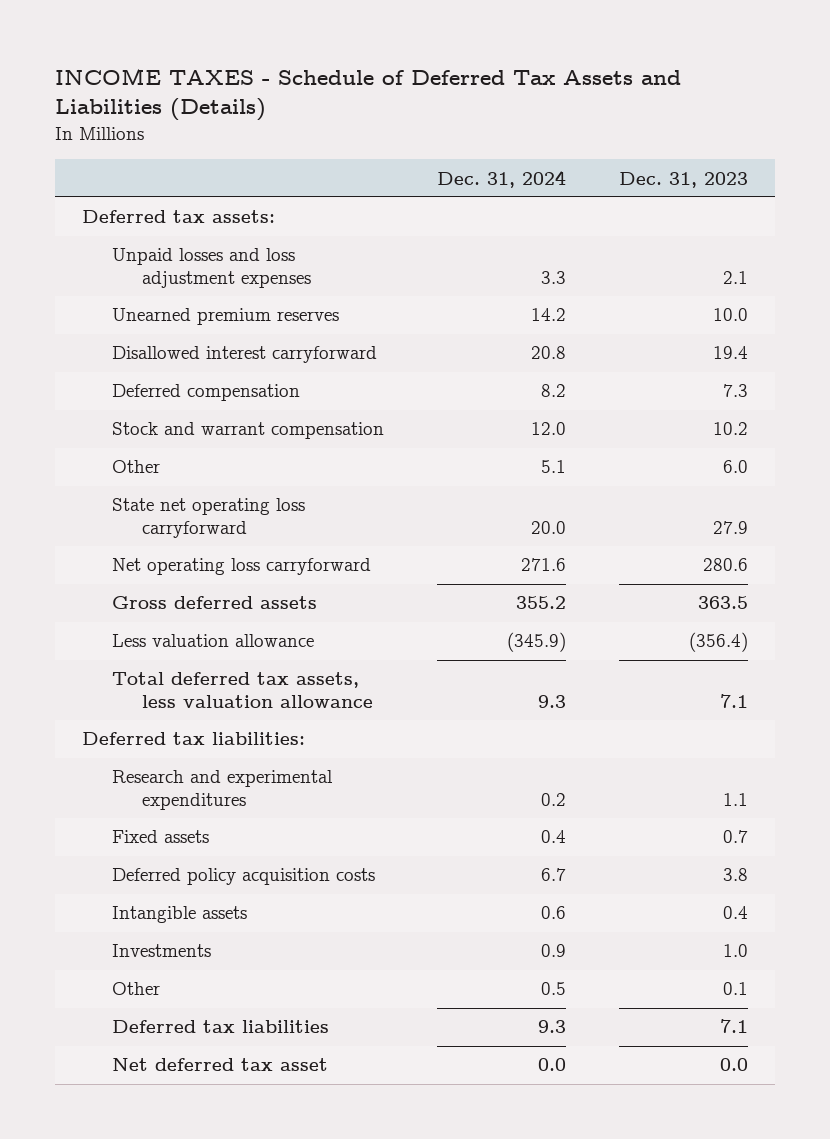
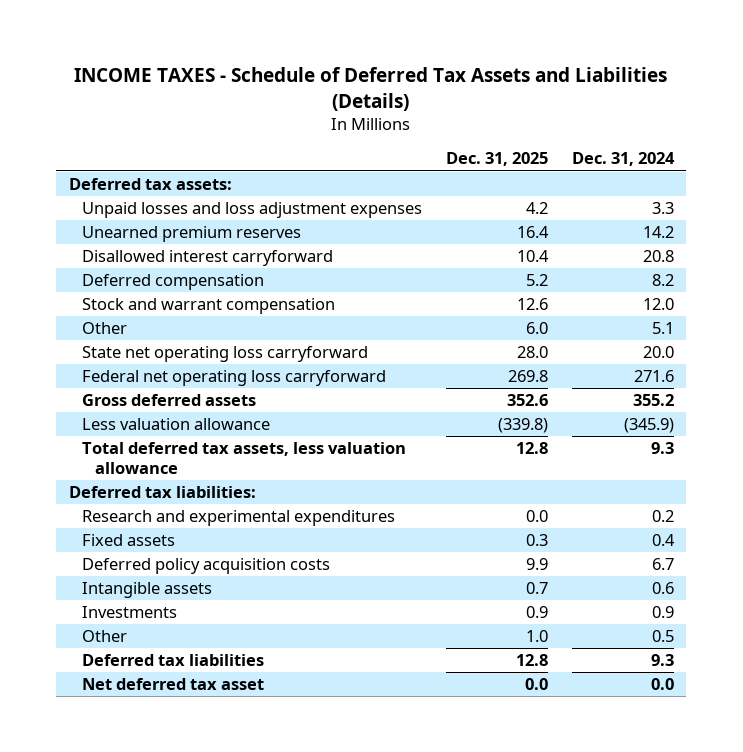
[619,171,749,188] Dec. 31, 2023 -> none
none -> [446,152,549,167] Dec. 31, 2025
[111,558,371,576] Net operating loss carryforward -> [81,370,386,387] Federal net operating loss carryforward

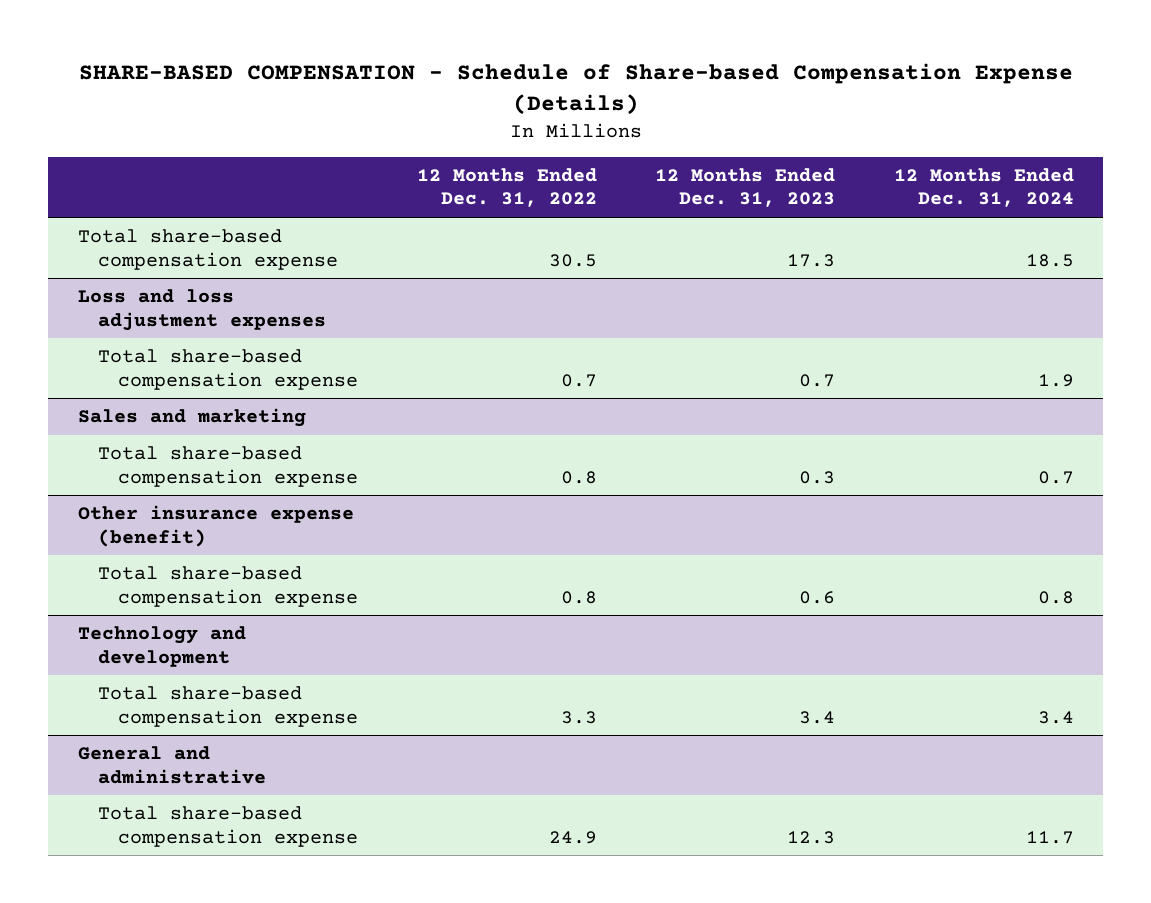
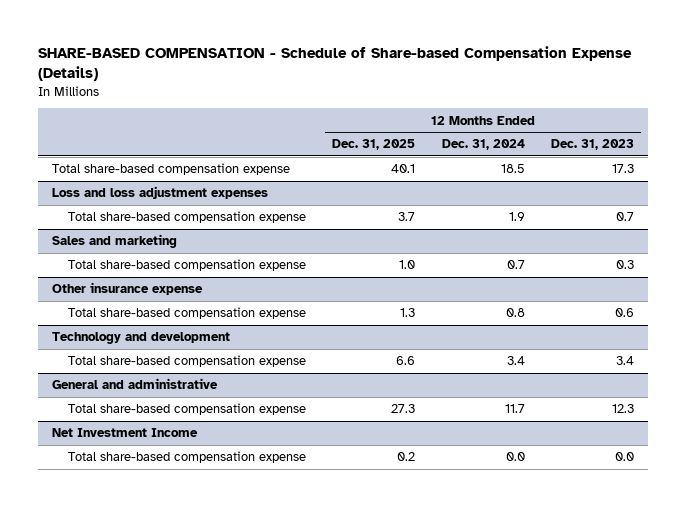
[416,168,597,208] 12 Months Ended Dec. 31, 2022 -> none
none -> [332,139,416,151] Dec. 31, 2025
[77,505,354,547] Other insurance expense (benefit) -> [51,282,203,296] Other insurance expense
none -> [51,428,198,438] Net Investment Income
none -> [67,451,306,464] Total share-based compensation expense

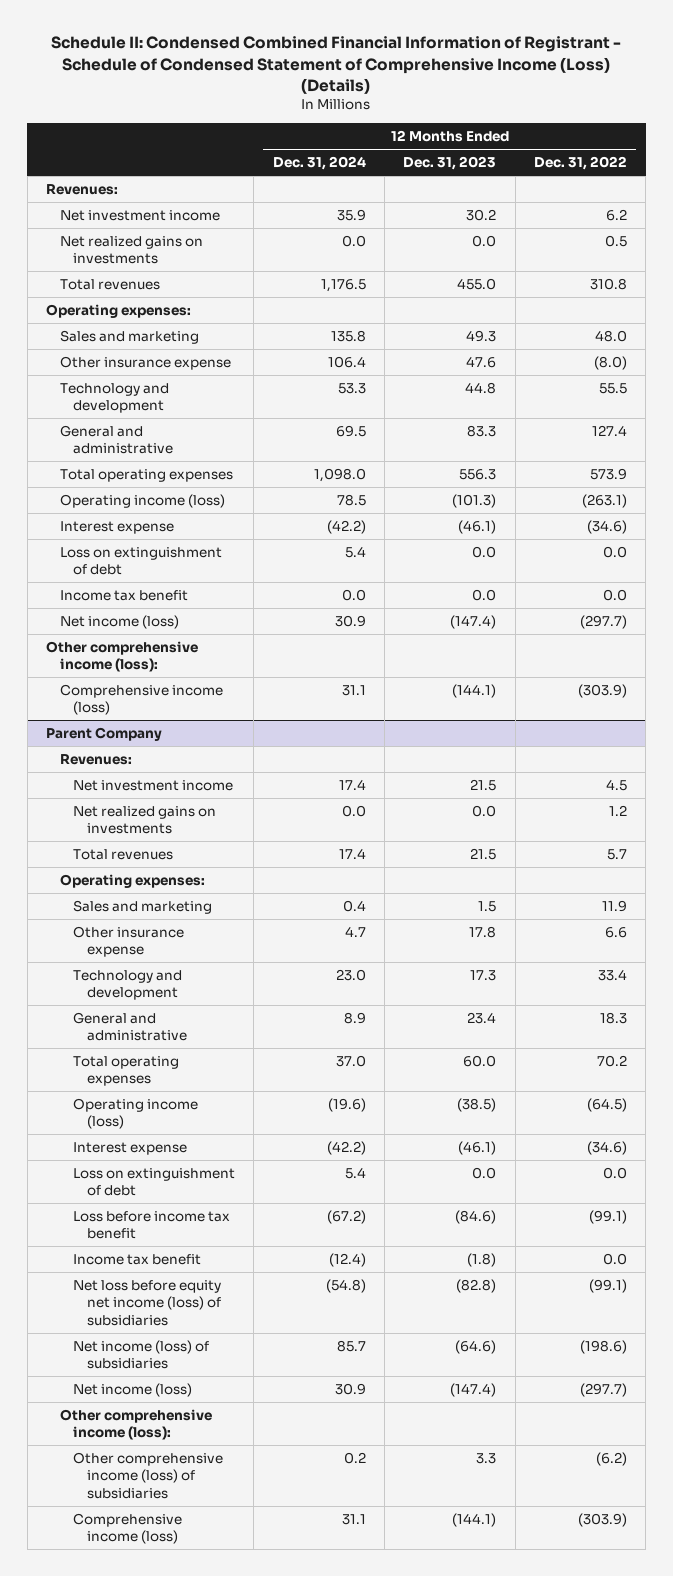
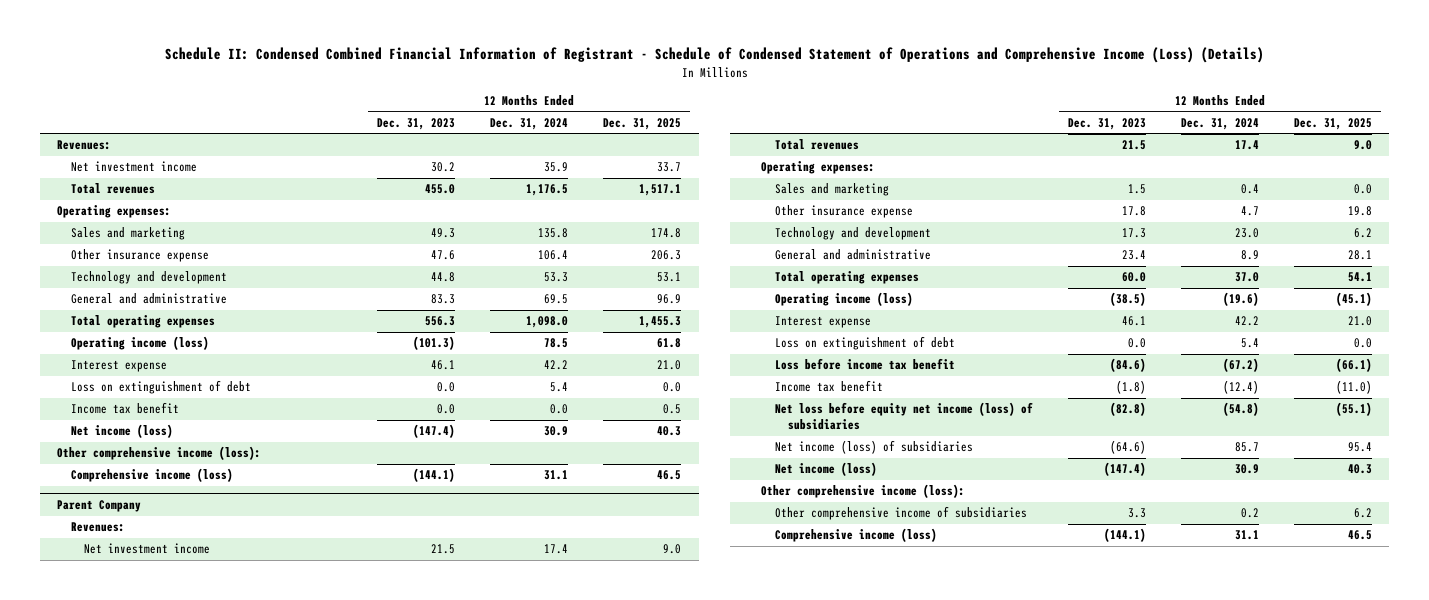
[51,36,622,94] Schedule II: Condensed Combined Financial Information of Registrant - Schedule of Condensed Statement of Comprehensive Income (Loss) (Details) -> [164,47,1264,64] Schedule II: Condensed Combined Financial Information of Registrant - Schedule of Condensed Statement of Operations and Comprehensive Income (Loss) (Details)
[533,156,627,171] Dec. 31, 2022 -> none
none -> [603,117,682,130] Dec. 31, 2025
[59,236,203,265] Net realized gains on investments -> none
[326,520,366,535] (42.2) -> [544,360,569,371] 42.2
[458,520,497,535] (46.1) -> [430,360,455,371] 46.1
[73,806,217,835] Net realized gains on investments -> none
[326,1141,366,1156] (42.2) -> [1234,316,1259,327] 42.2
[458,1141,497,1156] (46.1) -> [1121,316,1146,327] 46.1
[73,1452,224,1499] Other comprehensive income (loss) of subsidiaries -> [774,506,1027,521] Other comprehensive income of subsidiaries

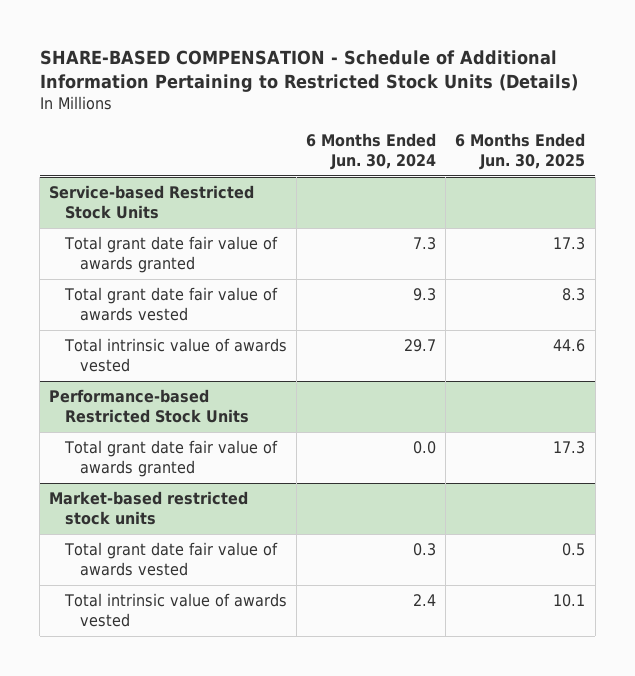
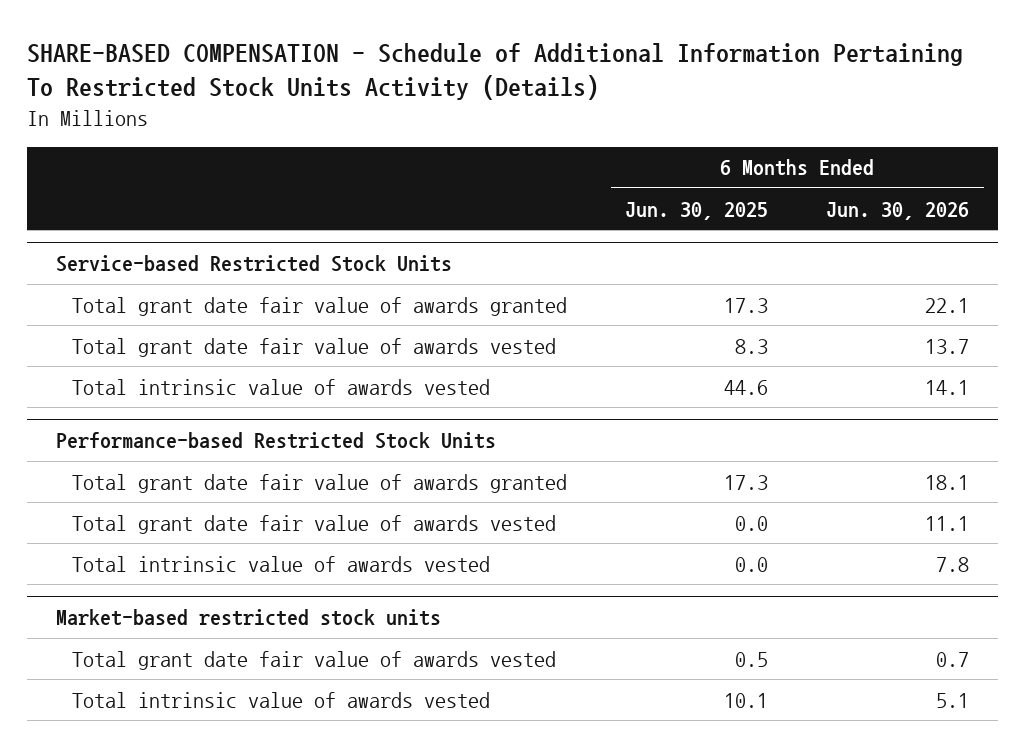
[39,49,578,93] SHARE-BASED COMPENSATION - Schedule of Additional Information Pertaining to Restricted Stock Units (Details) -> [26,42,963,100] SHARE-BASED COMPENSATION - Schedule of Additional Information Pertaining To Restricted Stock Units Activity (Details)
[306,133,437,170] 6 Months Ended Jun. 30, 2024 -> none
none -> [826,201,970,220] Jun. 30, 2026
none -> [72,514,557,534] Total grant date fair value of awards vested
none -> [72,555,491,572] Total intrinsic value of awards vested

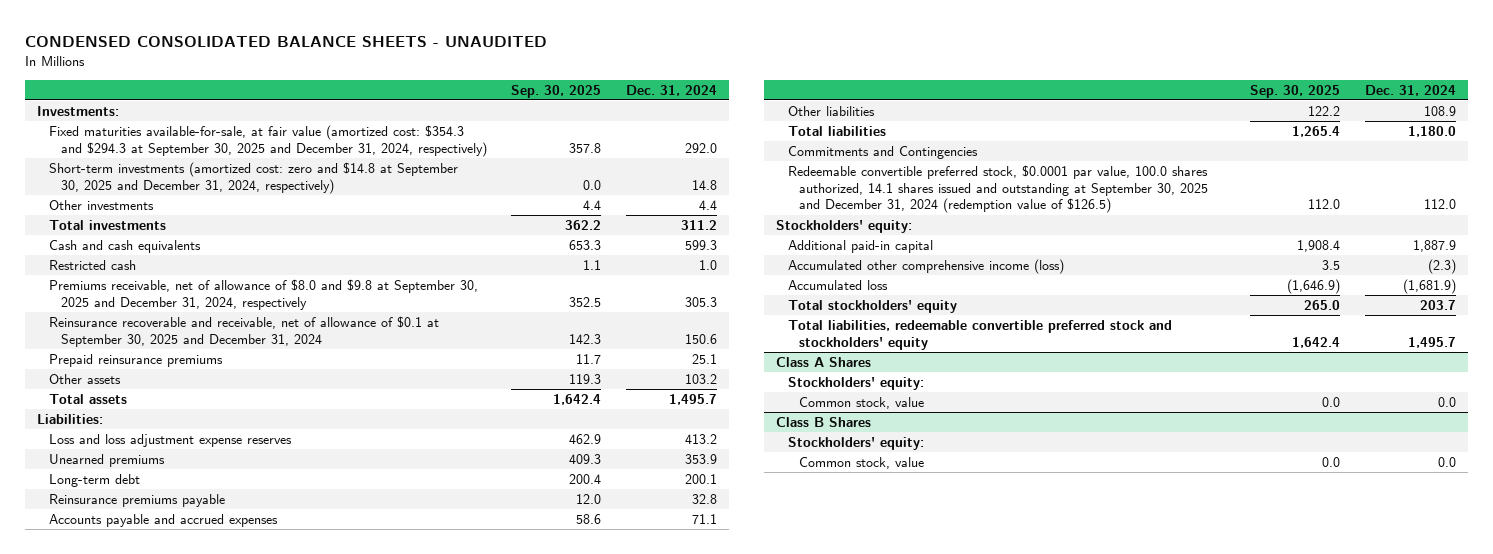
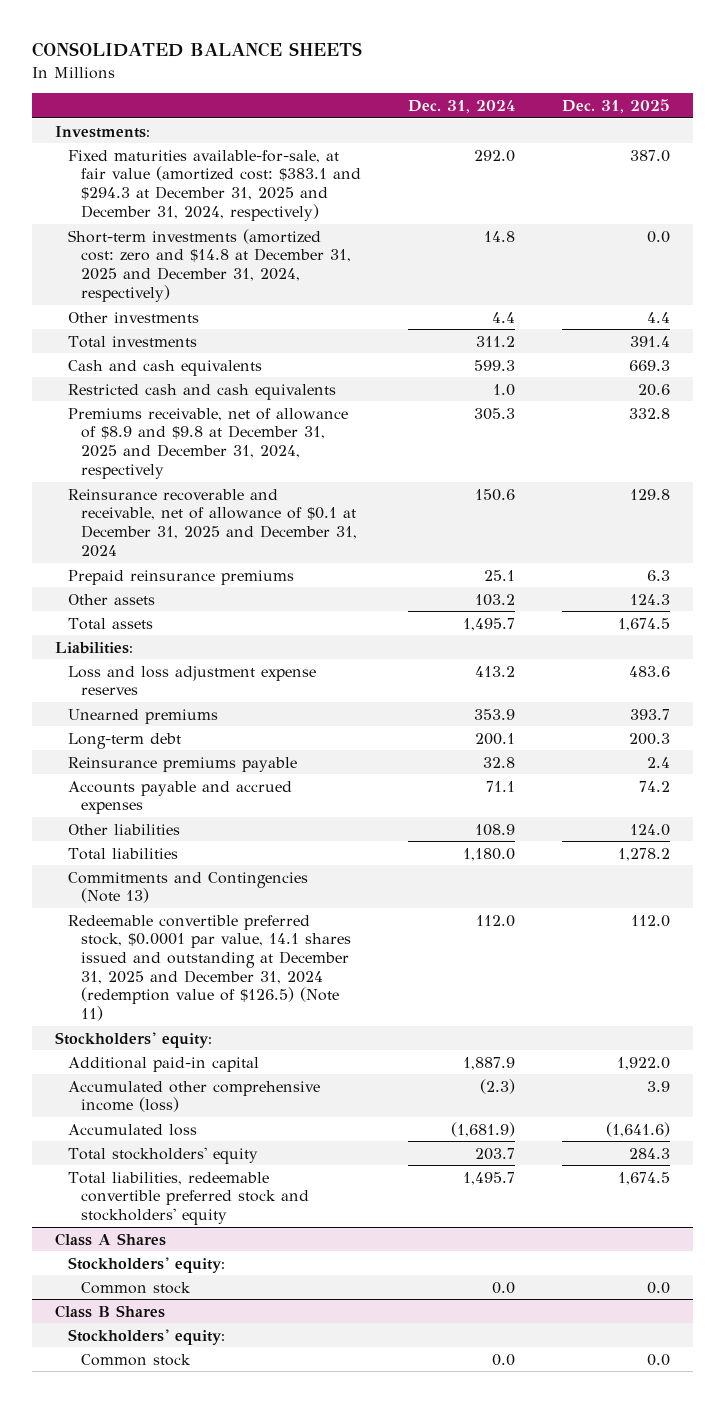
[25,35,548,47] CONDENSED CONSOLIDATED BALANCE SHEETS - UNAUDITED -> [31,42,362,58] CONSOLIDATED BALANCE SHEETS
[511,84,602,98] Sep. 30, 2025 -> none
none -> [561,99,670,114] Dec. 31, 2025
[48,124,487,157] Fixed maturities available-for-sale, at fair value (amortized cost: $354.3 and $294.3 at September 30, 2025 and December 31, 2024, respectively) -> [67,149,361,221] Fixed maturities available-for-sale, at fair value (amortized cost: $383.1 and $294.3 at December 31, 2025 and December 31, 2024, respectively)
[48,161,458,194] Short-term investments (amortized cost: zero and $14.8 at September 30, 2025 and December 31, 2024, respectively) -> [67,228,351,302] Short-term investments (amortized cost: zero and $14.8 at December 31, 2025 and December 31, 2024, respectively)
[48,259,136,270] Restricted cash -> [67,383,336,400] Restricted cash and cash equivalents
[48,278,478,310] Premiums receivable, net of allowance of $8.0 and $9.8 at September 30, 2025 and December 31, 2024, respectively -> [67,407,348,479] Premiums receivable, net of allowance of $8.9 and $9.8 at December 31, 2025 and December 31, 2024, respectively
[48,315,439,347] Reinsurance recoverable and receivable, net of allowance of $0.1 at September 30, 2025 and December 31, 2024 -> [67,488,357,557] Reinsurance recoverable and receivable, net of allowance of $0.1 at December 31, 2025 and December 31, 2024
[787,145,978,159] Commitments and Contingencies -> [67,871,308,904] Commitments and Contingencies (Note 13)
[787,164,1209,214] Redeemable convertible preferred stock, $0.0001 par value, 100.0 shares authorized, 14.1 shares issued and outstanding at September 30, 2025 and December 31, 2024 (redemption value of $126.5) -> [67,914,351,1022] Redeemable convertible preferred stock, $0.0001 par value, 14.1 shares issued and outstanding at December 31, 2025 and December 31, 2024 (redemption value of $126.5) (Note 11)
[799,396,925,409] Common stock, value -> [80,1281,191,1294] Common stock
[799,456,925,469] Common stock, value -> [80,1353,191,1366] Common stock

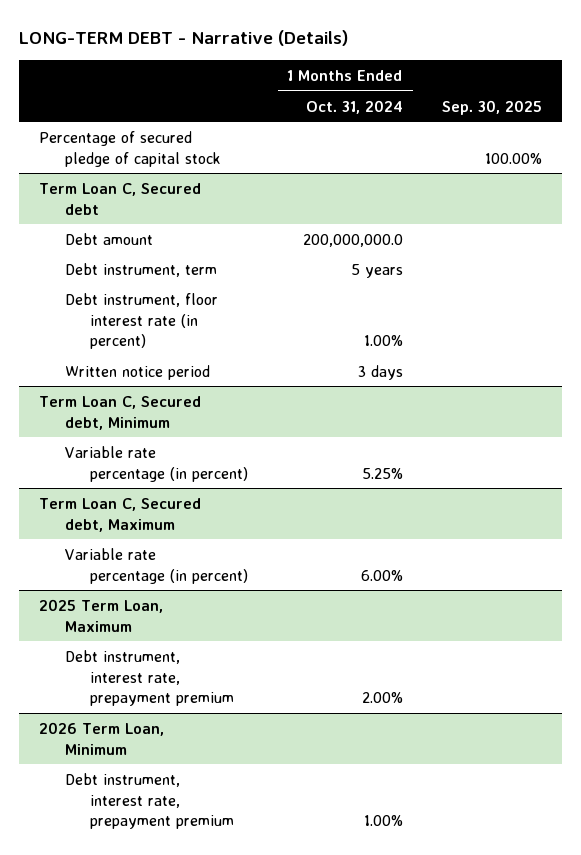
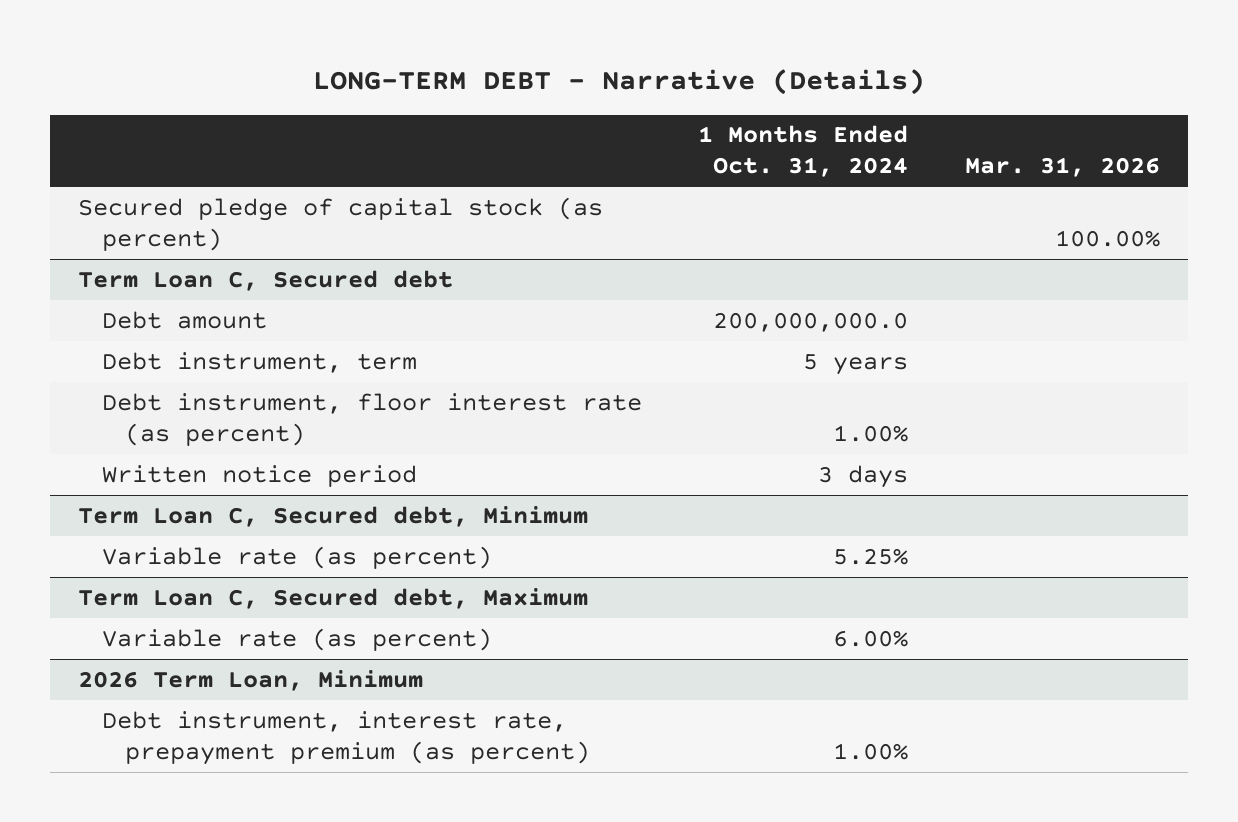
[442,99,543,115] Sep. 30, 2025 -> none
none -> [965,157,1161,178] Mar. 31, 2026
[38,130,221,167] Percentage of secured pledge of capital stock -> [78,196,604,251] Secured pledge of capital stock (as percent)
[64,292,218,350] Debt instrument, floor interest rate (in percent) -> [101,392,642,446] Debt instrument, floor interest rate (as percent)
[64,445,249,482] Variable rate percentage (in percent) -> [101,545,492,569] Variable rate (as percent)
[38,598,163,632] 2025 Term Loan, Maximum -> none
[64,649,235,707] Debt instrument, interest rate, prepayment premium -> none
[64,547,249,584] Variable rate percentage (in percent) -> [101,627,492,651] Variable rate (as percent)
[64,772,235,830] Debt instrument, interest rate, prepayment premium -> [101,710,590,765] Debt instrument, interest rate, prepayment premium (as percent)

